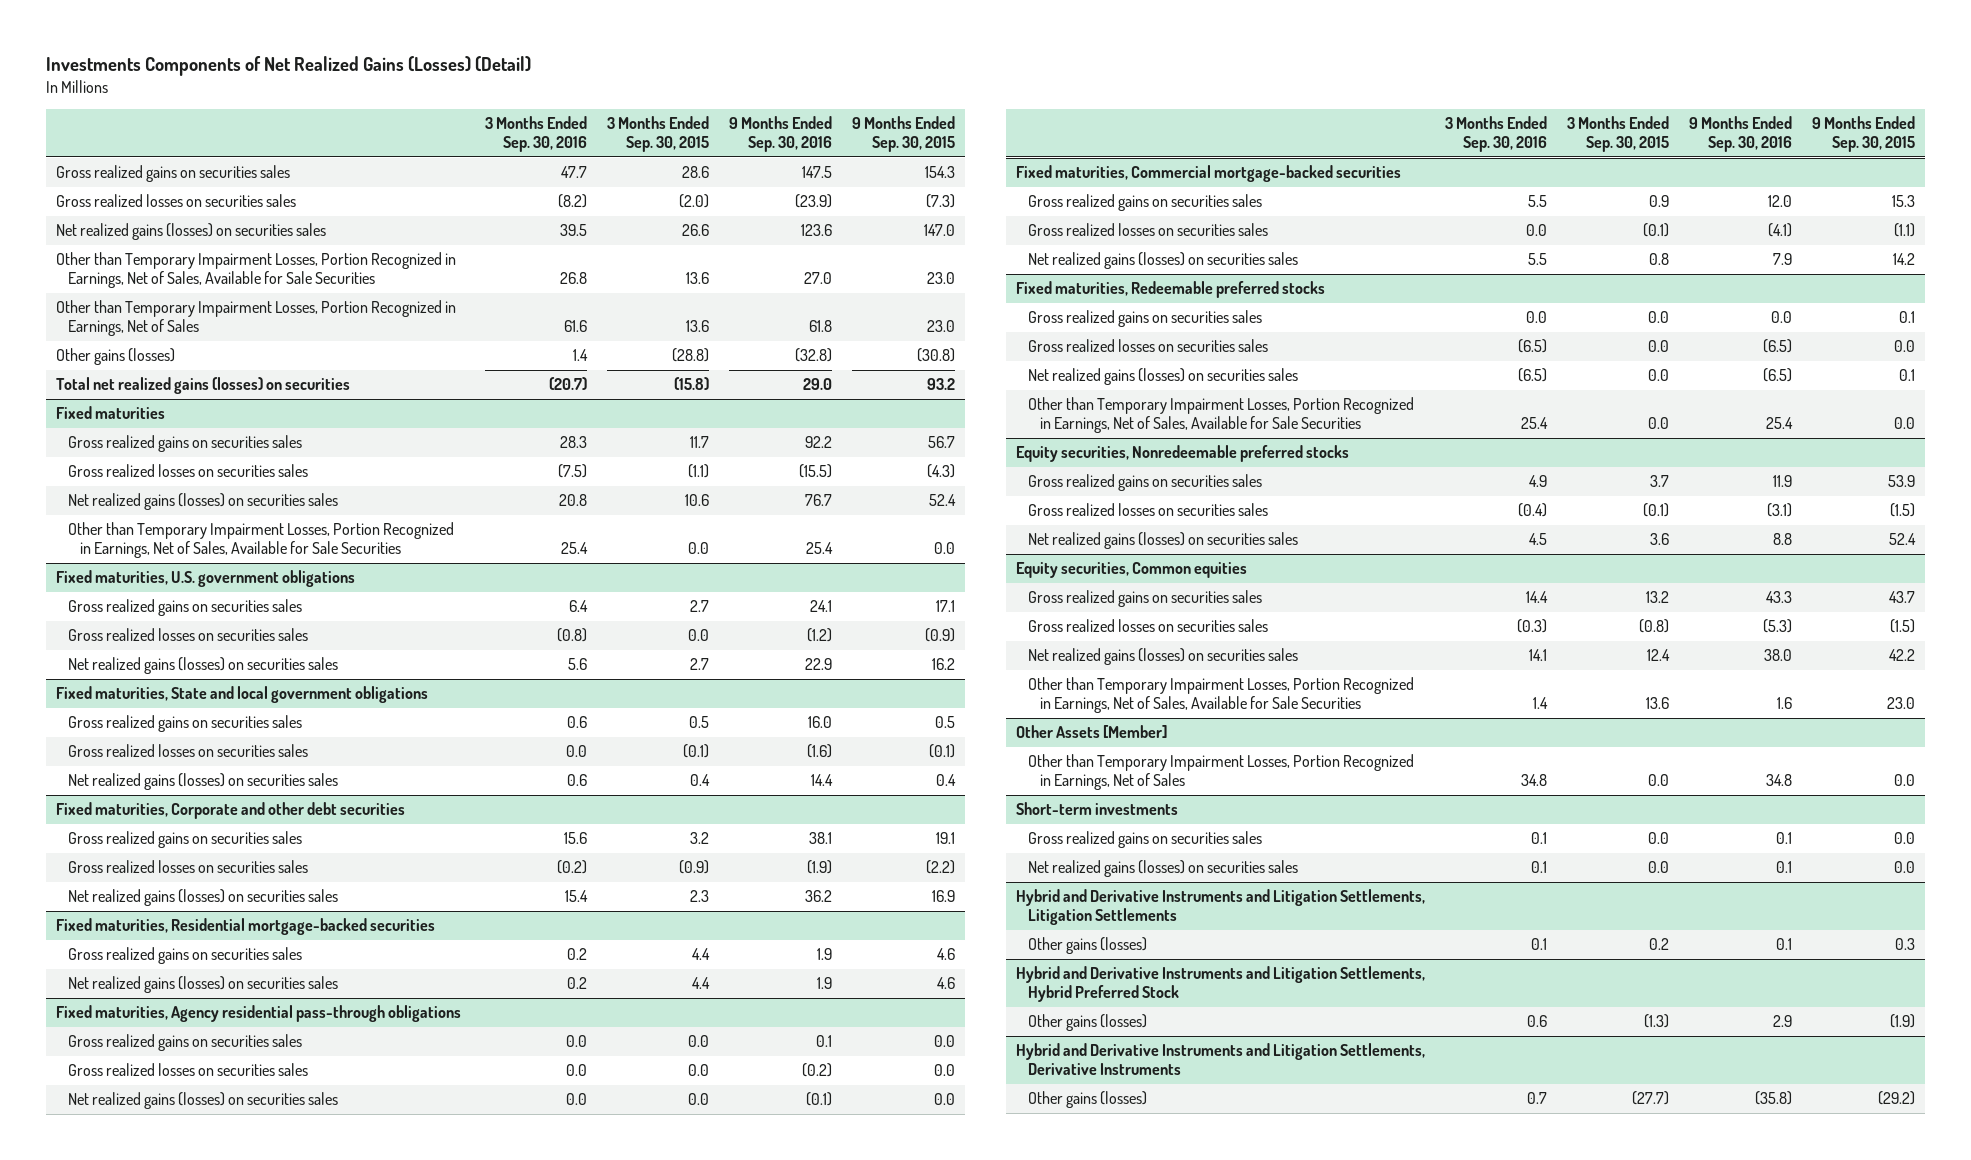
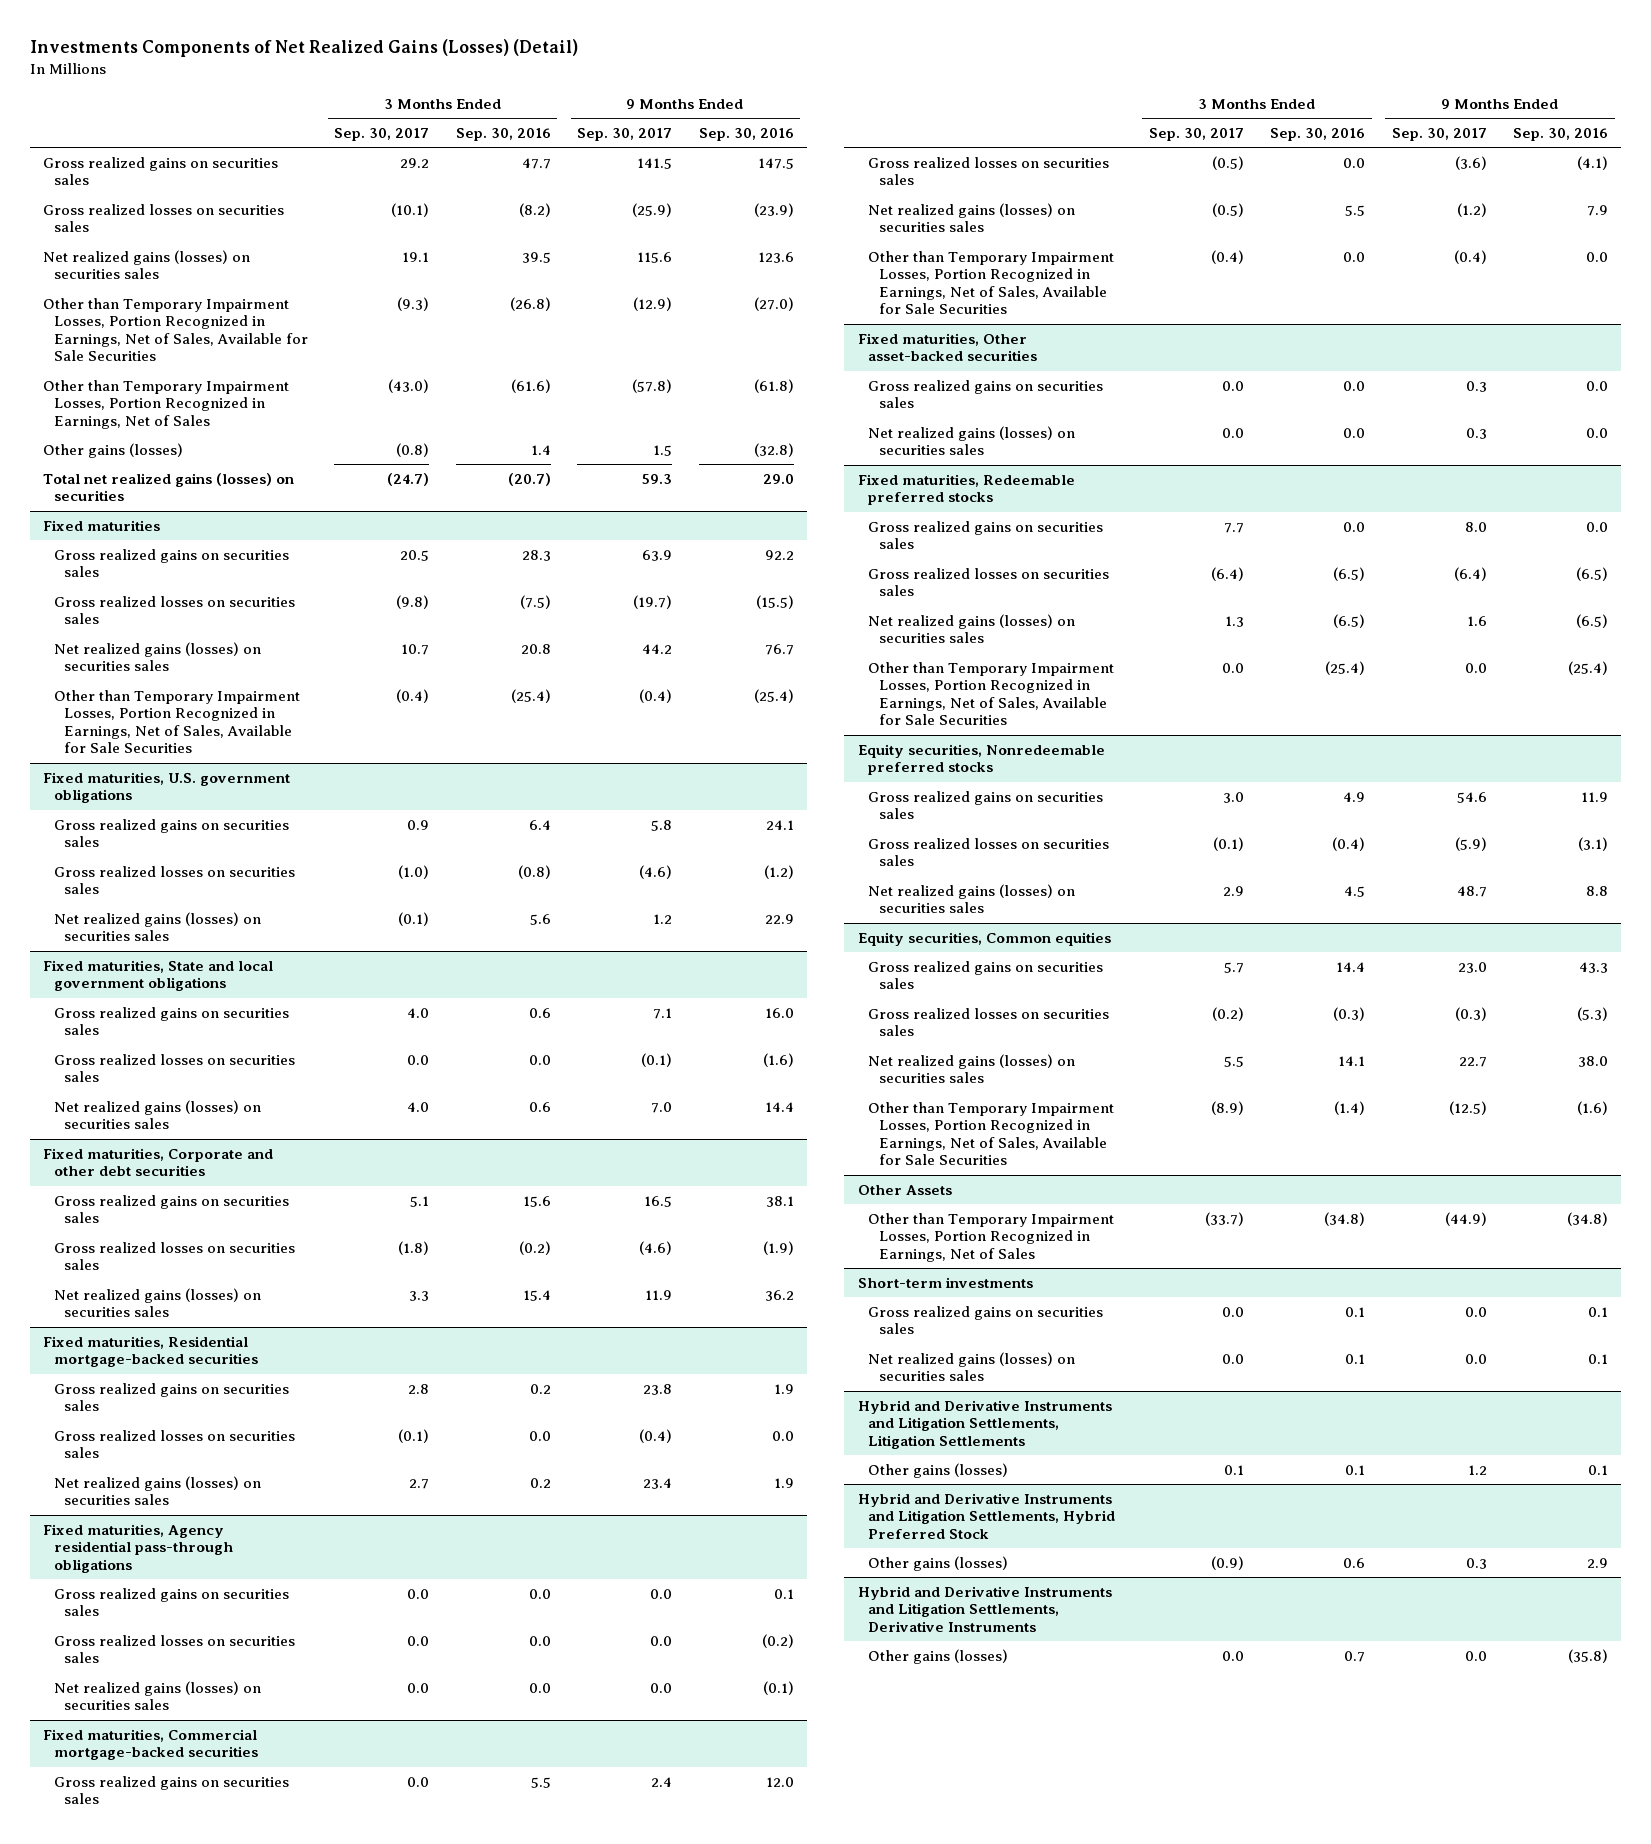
[606,116,709,153] 3 Months Ended Sep. 30, 2015 -> none
[852,116,956,153] 9 Months Ended Sep. 30, 2015 -> none
none -> [334,127,430,141] Sep. 30, 2017
none -> [577,127,673,141] Sep. 30, 2017
[559,272,587,285] 26.8 -> [509,296,551,311] (26.8)
[804,272,833,285] 27.0 -> [753,296,794,311] (27.0)
[563,320,587,333] 61.6 -> [510,378,551,393] (61.6)
[809,320,833,333] 61.8 -> [753,378,794,393] (61.8)
[560,542,588,555] 25.4 -> [510,688,551,703] (25.4)
[806,542,834,555] 25.4 -> [753,688,794,703] (25.4)
none -> [53,1429,295,1459] Gross realized losses on securities sales
none -> [868,250,1115,315] Other than Temporary Impairment Losses, Portion Recognized in Earnings, Net of Sales, Available for Sale Securities
none -> [857,332,1038,362] Fixed maturities, Other asset-backed securities
none -> [868,379,1104,409] Gross realized gains on securities sales
none -> [868,425,1076,456] Net realized gains (losses) on securities sales
[1521,417,1549,430] 25.4 -> [1325,660,1366,675] (25.4)
[1766,417,1794,430] 25.4 -> [1567,660,1608,675] (25.4)
[1533,697,1549,710] 1.4 -> [1334,1100,1366,1115] (1.4)
[1777,697,1793,710] 1.6 -> [1576,1100,1608,1115] (1.6)
[1015,725,1167,739] Other Assets [Member] -> [857,1184,952,1195] Other Assets
[1521,774,1548,787] 34.8 -> [1324,1211,1366,1226] (34.8)
[1766,774,1793,787] 34.8 -> [1566,1211,1608,1226] (34.8)

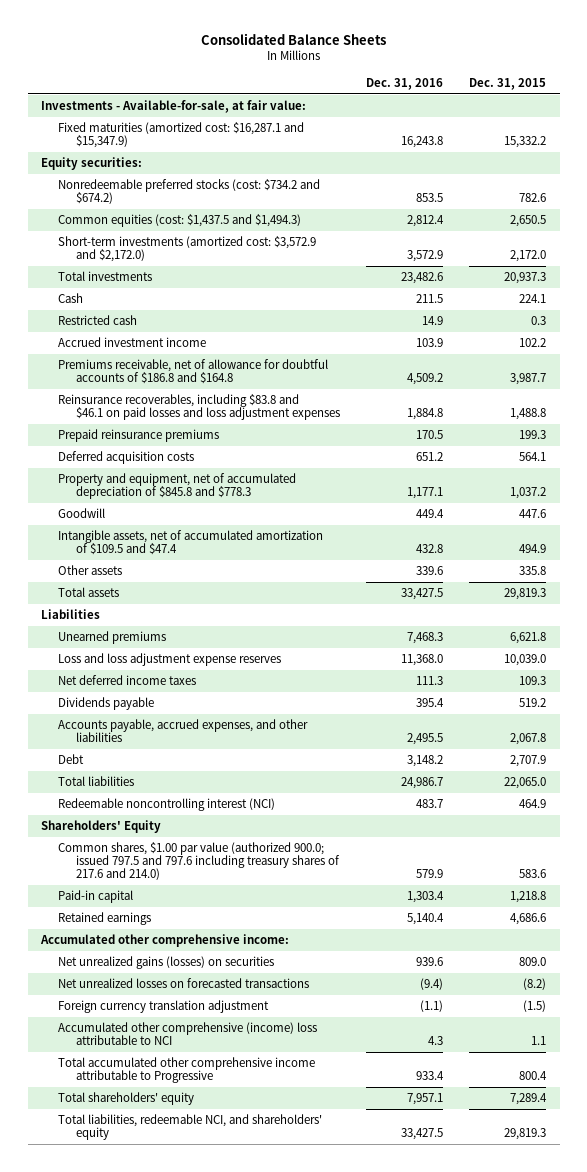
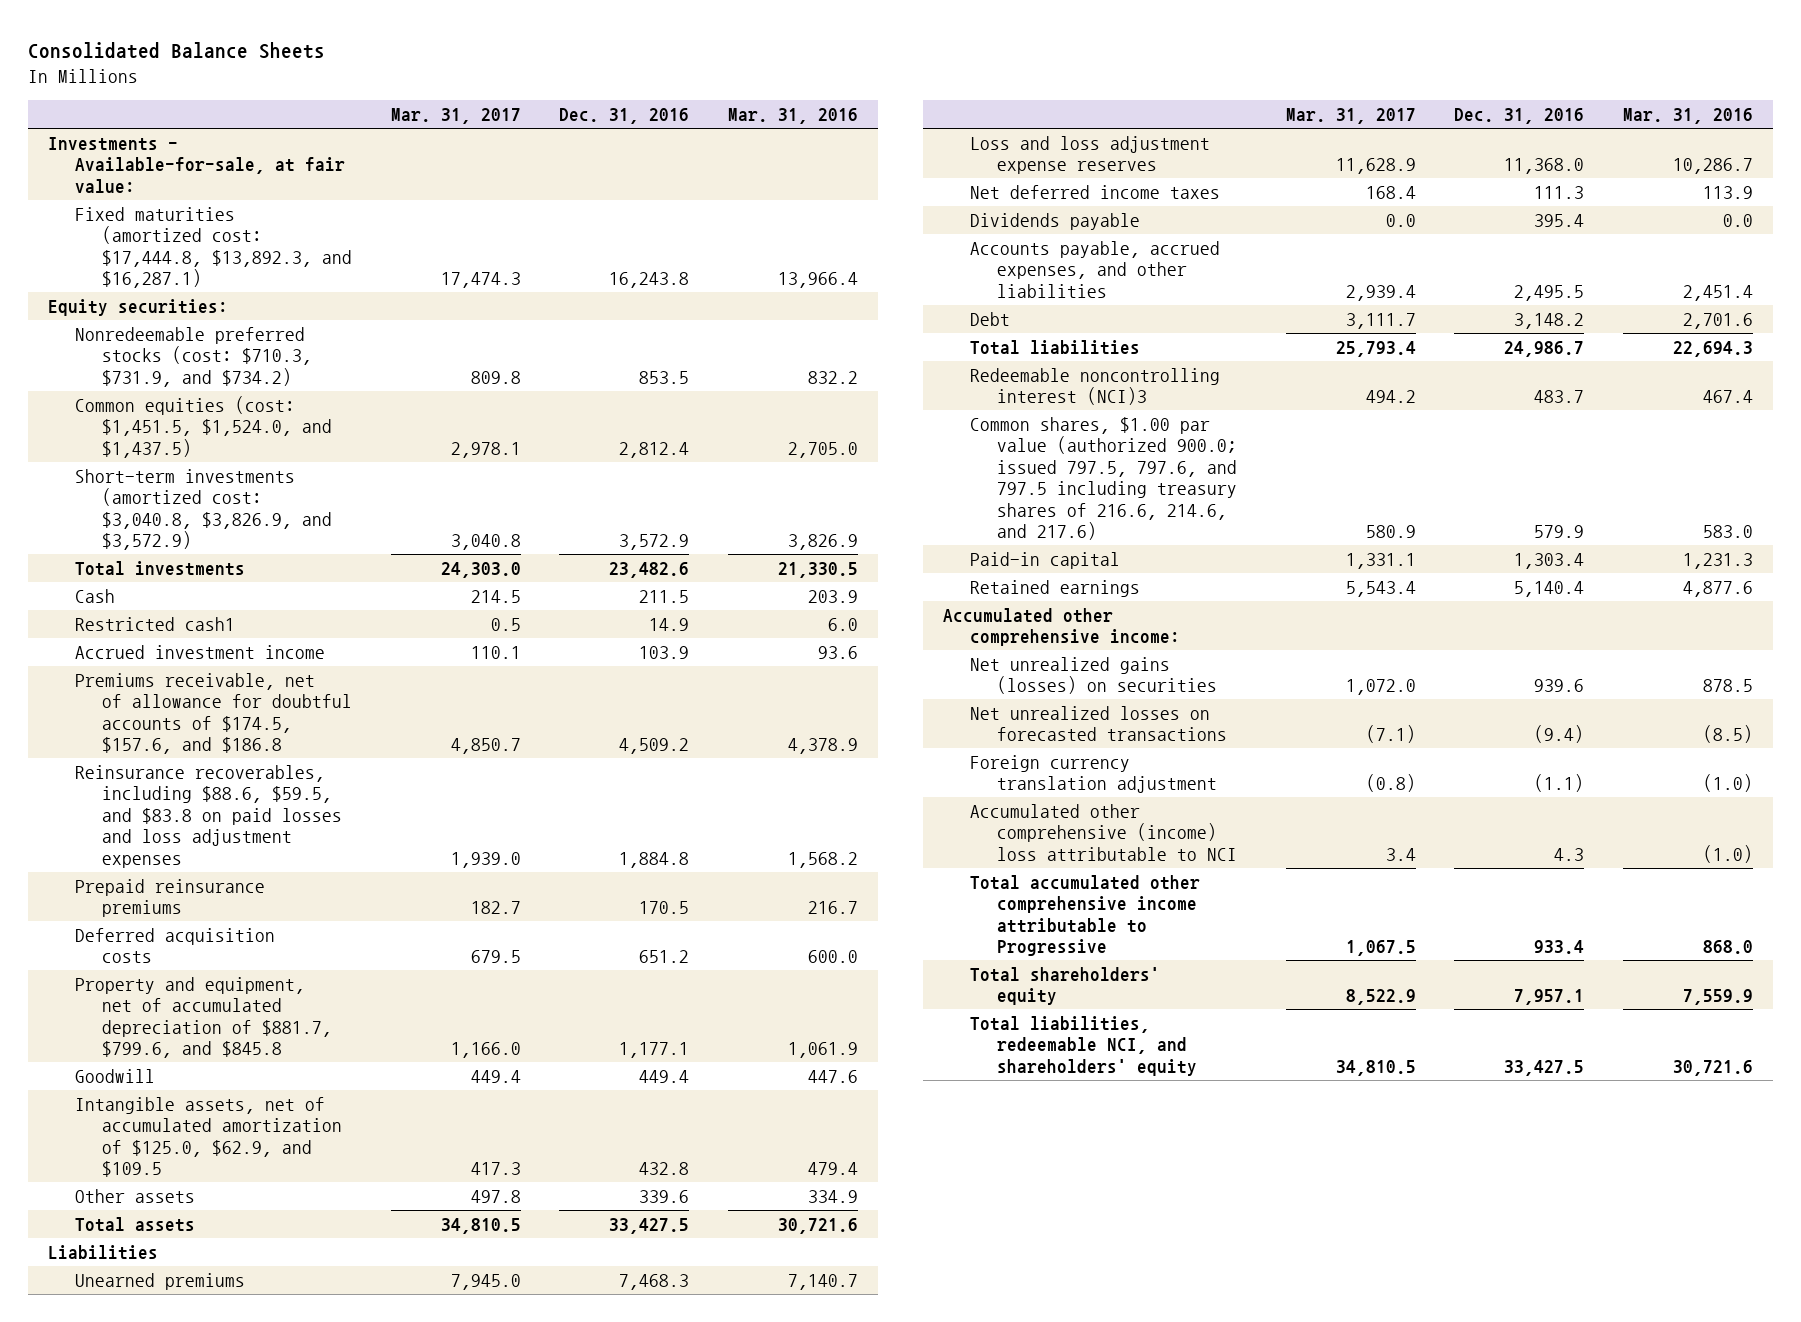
[469,77,547,90] Dec. 31, 2015 -> none
none -> [390,107,521,124] Mar. 31, 2017
none -> [728,107,859,124] Mar. 31, 2016
[58,122,305,149] Fixed maturities (amortized cost: $16,287.1 and $15,347.9) -> [74,206,352,289] Fixed maturities (amortized cost: $17,444.8, $13,892.3, and $16,287.1)
[58,179,321,205] Nonredeemable preferred stocks (cost: $734.2 and $674.2) -> [74,326,312,387] Nonredeemable preferred stocks (cost: $710.3, $731.9, and $734.2)
[58,214,302,228] Common equities (cost: $1,437.5 and $1,494.3) -> [74,395,332,458] Common equities (cost: $1,451.5, $1,524.0, and $1,437.5)
[58,236,317,263] Short-term investments (amortized cost: $3,572.9 and $2,172.0) -> [74,468,332,551] Short-term investments (amortized cost: $3,040.8, $3,826.9, and $3,572.9)
[58,315,138,326] Restricted cash -> [74,616,235,631] Restricted cash1
[58,359,329,385] Premiums receivable, net of allowance for doubtful accounts of $186.8 and $164.8 -> [74,672,352,755] Premiums receivable, net of allowance for doubtful accounts of $174.5, $157.6, and $186.8
[58,394,340,421] Reinsurance recoverables, including $83.8 and $46.1 on paid losses and loss adjustment expenses -> [74,764,342,868] Reinsurance recoverables, including $88.6, $59.5, and $83.8 on paid losses and loss adjustment expenses
[58,473,297,500] Property and equipment, net of accumulated depreciation of $845.8 and $778.3 -> [74,976,332,1059] Property and equipment, net of accumulated depreciation of $881.7, $799.6, and $845.8
[58,530,324,556] Intangible assets, net of accumulated amortization of $109.5 and $47.4 -> [74,1096,342,1178] Intangible assets, net of accumulated amortization of $125.0, $62.9, and $109.5
[40,820,161,834] Shareholders' Equity -> none
[58,798,276,812] Redeemable noncontrolling interest (NCI) -> [969,367,1220,406] Redeemable noncontrolling interest (NCI)3
[58,842,340,881] Common shares, $1.00 par value (authorized 900.0; issued 797.5 and 797.6 including treasury shares of 217.6 and 214.0) -> [969,416,1237,541] Common shares, $1.00 par value (authorized 900.0; issued 797.5, 797.6, and 797.5 including treasury shares of 216.6, 214.6, and 217.6)

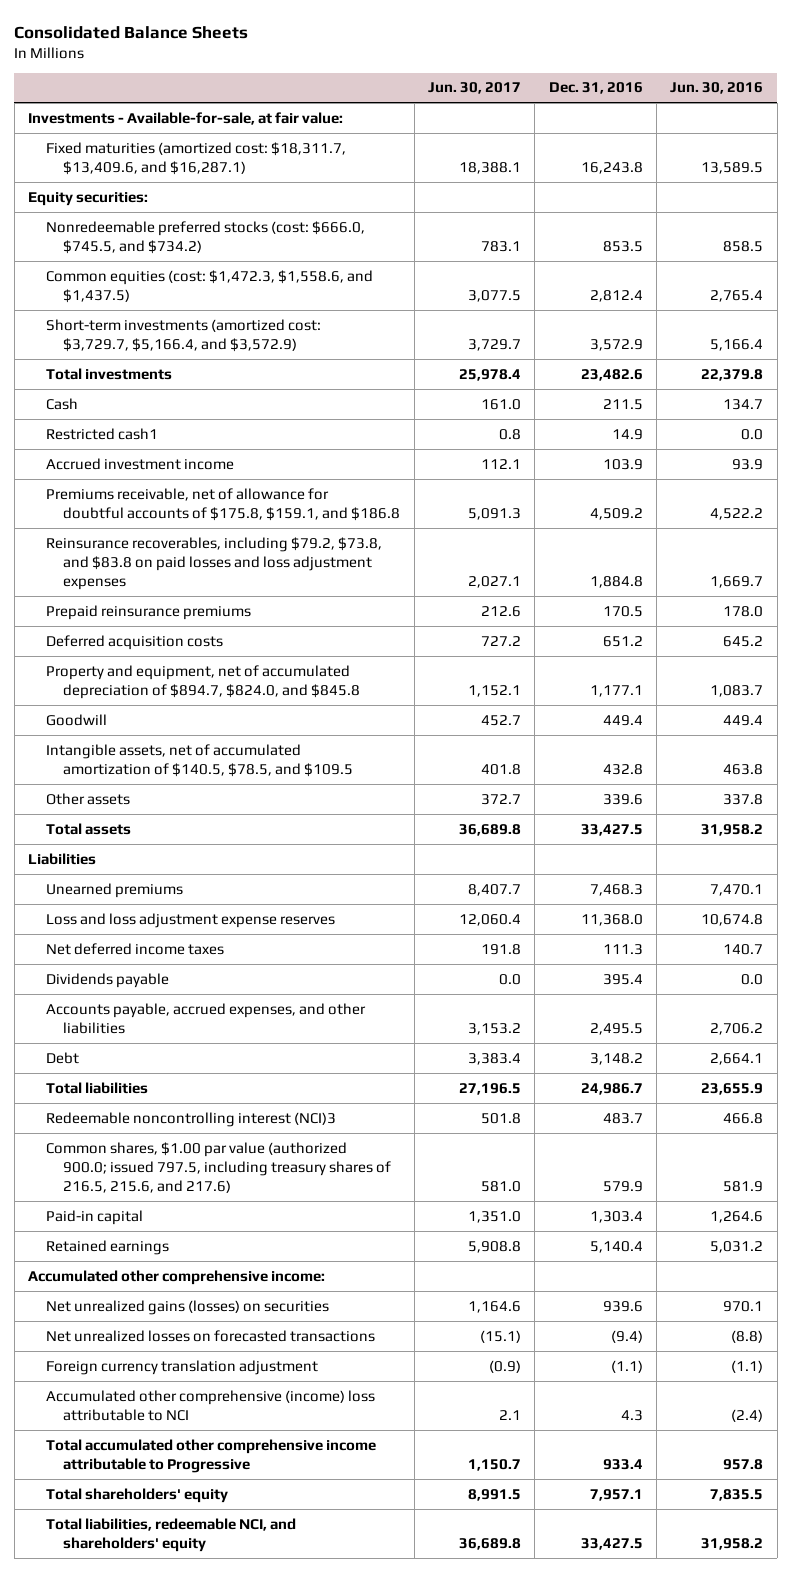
[390,107,521,124] Mar. 31, 2017 -> none
[728,107,859,124] Mar. 31, 2016 -> none
none -> [428,82,522,95] Jun. 30, 2017
none -> [670,82,764,95] Jun. 30, 2016
[74,206,352,289] Fixed maturities (amortized cost: $17,444.8, $13,892.3, and $16,287.1) -> [45,141,346,175] Fixed maturities (amortized cost: $18,311.7, $13,409.6, and $16,287.1)
[74,326,312,387] Nonredeemable preferred stocks (cost: $710.3, $731.9, and $734.2) -> [45,220,365,254] Nonredeemable preferred stocks (cost: $666.0, $745.5, and $734.2)
[74,395,332,458] Common equities (cost: $1,451.5, $1,524.0, and $1,437.5) -> [45,269,373,303] Common equities (cost: $1,472.3, $1,558.6, and $1,437.5)
[74,468,332,551] Short-term investments (amortized cost: $3,040.8, $3,826.9, and $3,572.9) -> [45,318,321,352] Short-term investments (amortized cost: $3,729.7, $5,166.4, and $3,572.9)
[74,672,352,755] Premiums receivable, net of allowance for doubtful accounts of $174.5, $157.6, and $186.8 -> [45,487,401,521] Premiums receivable, net of allowance for doubtful accounts of $175.8, $159.1, and $186.8
[74,764,342,868] Reinsurance recoverables, including $88.6, $59.5, and $83.8 on paid losses and loss adjustment expenses -> [45,536,382,591] Reinsurance recoverables, including $79.2, $73.8, and $83.8 on paid losses and loss adjustment expenses
[74,976,332,1059] Property and equipment, net of accumulated depreciation of $881.7, $799.6, and $845.8 -> [45,664,361,699] Property and equipment, net of accumulated depreciation of $894.7, $824.0, and $845.8
[74,1096,342,1178] Intangible assets, net of accumulated amortization of $125.0, $62.9, and $109.5 -> [45,743,354,777] Intangible assets, net of accumulated amortization of $140.5, $78.5, and $109.5
[969,416,1237,541] Common shares, $1.00 par value (authorized 900.0; issued 797.5, 797.6, and 797.5 including treasury shares of 216.6, 214.6, and 217.6) -> [45,1141,392,1194] Common shares, $1.00 par value (authorized 900.0; issued 797.5, including treasury shares of 216.5, 215.6, and 217.6)

